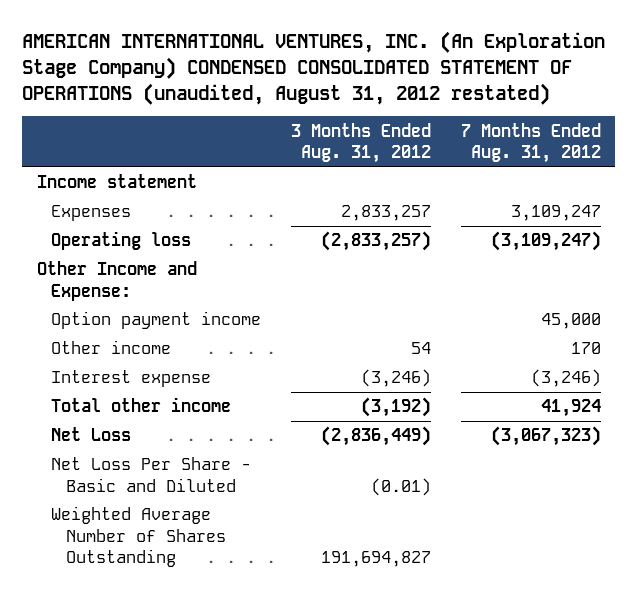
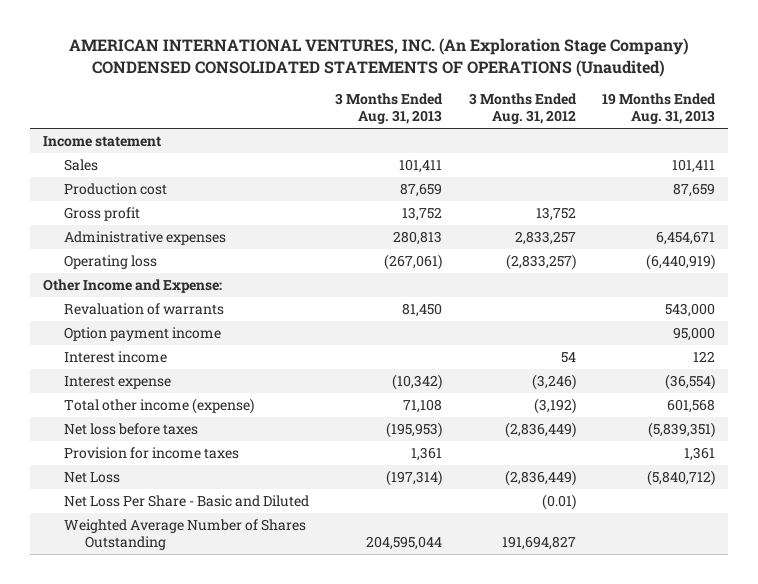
[21,30,605,105] AMERICAN INTERNATIONAL VENTURES, INC. (An Exploration Stage Company) CONDENSED CONSOLIDATED STATEMENT OF OPERATIONS (unaudited, August 31, 2012 restated) -> [68,38,689,78] AMERICAN INTERNATIONAL VENTURES, INC. (An Exploration Stage Company) CONDENSED CONSOLIDATED STATEMENTS OF OPERATIONS (Unaudited)
[460,122,601,164] 7 Months Ended Aug. 31, 2012 -> none
none -> [335,93,444,125] 3 Months Ended Aug. 31, 2013
none -> [602,93,717,125] 19 Months Ended Aug. 31, 2013
none -> [64,159,99,172] Sales
none -> [64,183,168,196] Production cost
none -> [64,207,141,222] Gross profit
[51,205,132,222] Expenses -> [64,231,227,246] Administrative expenses
none -> [64,303,225,316] Revaluation of warrants
[51,340,172,355] Other income -> none
none -> [64,351,168,364] Interest income
[51,397,232,413] Total other income -> [64,398,255,415] Total other income (expense)
none -> [64,423,199,436] Net loss before taxes
none -> [64,447,240,460] Provision for income taxes

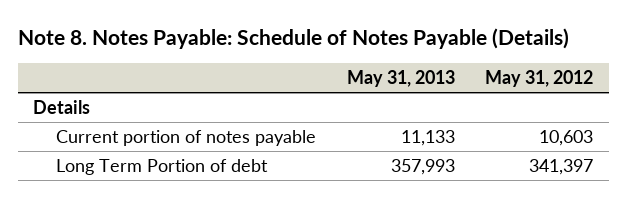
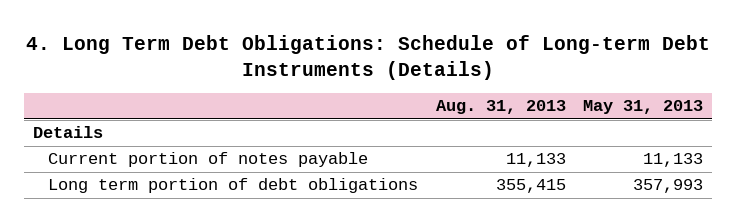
[17,28,569,50] Note 8. Notes Payable: Schedule of Notes Payable (Details) -> [26,35,711,81] 4. Long Term Debt Obligations: Schedule of Long-term Debt Instruments (Details)
[485,70,594,88] May 31, 2012 -> none
none -> [435,100,566,115] Aug. 31, 2013
[56,159,269,176] Long Term Portion of debt -> [48,178,419,194] Long term portion of debt obligations

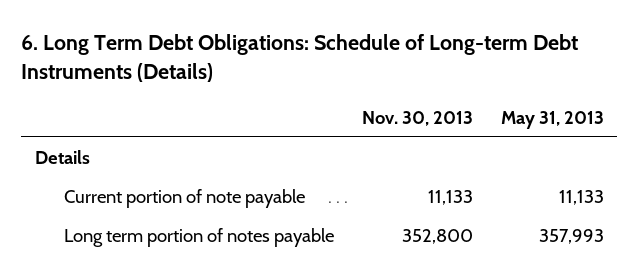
[26,35,711,81] 4. Long Term Debt Obligations: Schedule of Long-term Debt Instruments (Details) -> [21,34,579,83] 6. Long Term Debt Obligations: Schedule of Long-term Debt Instruments (Details)
[435,100,566,115] Aug. 31, 2013 -> none
none -> [362,110,474,126] Nov. 30, 2013
[48,152,369,168] Current portion of notes payable -> [64,188,306,208] Current portion of note payable
[48,178,419,194] Long term portion of debt obligations -> [64,227,335,247] Long term portion of notes payable

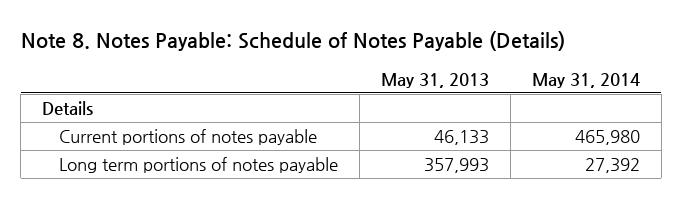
[21,34,579,83] 6. Long Term Debt Obligations: Schedule of Long-term Debt Instruments (Details) -> [20,31,565,52] Note 8. Notes Payable: Schedule of Notes Payable (Details)
[362,110,474,126] Nov. 30, 2013 -> none
none -> [531,72,640,88] May 31, 2014
[64,188,306,208] Current portion of note payable -> [58,128,317,145] Current portions of notes payable
[558,189,604,205] 11,133 -> [433,129,489,145] 46,133
[64,227,335,247] Long term portion of notes payable -> [58,156,338,173] Long term portions of notes payable

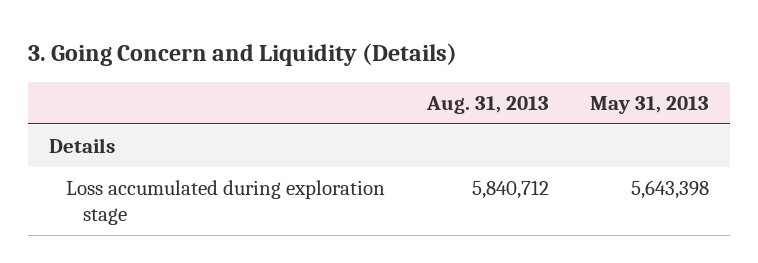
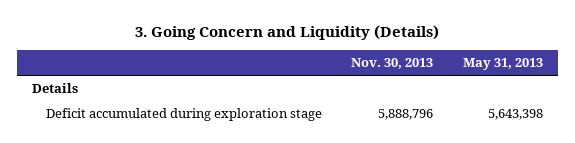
[425,96,549,115] Aug. 31, 2013 -> none
none -> [351,58,434,70] Nov. 30, 2013
[66,179,386,226] Loss accumulated during exploration stage -> [45,108,322,122] Deficit accumulated during exploration stage

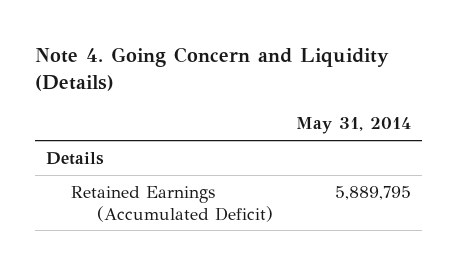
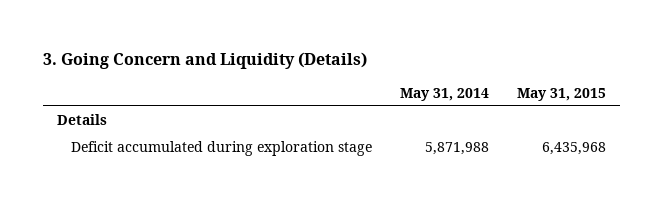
[34,46,389,92] Note 4. Going Concern and Liquidity (Details) -> [43,52,368,70] 3. Going Concern and Liquidity (Details)
none -> [516,87,606,101] May 31, 2015
[71,185,273,222] Retained Earnings (Accumulated Deficit) -> [70,141,372,157] Deficit accumulated during exploration stage
[334,185,411,200] 5,889,795 -> [424,142,489,156] 5,871,988

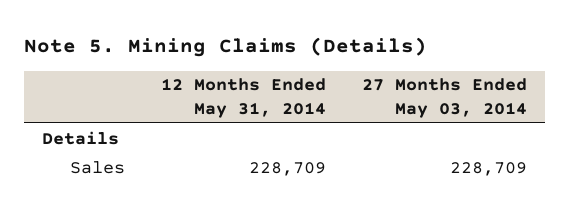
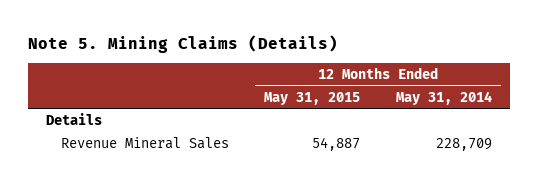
[361,78,527,118] 27 Months Ended May 03, 2014 -> none
none -> [264,91,361,105] May 31, 2015
[69,160,125,174] Sales -> [60,137,229,150] Revenue Mineral Sales

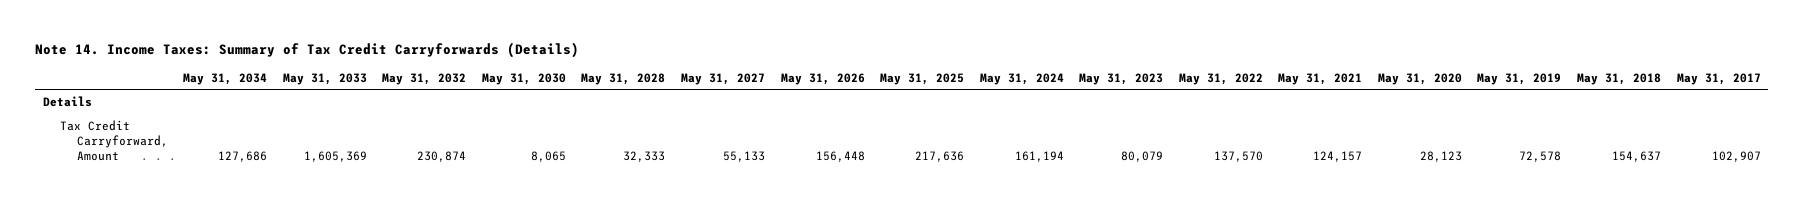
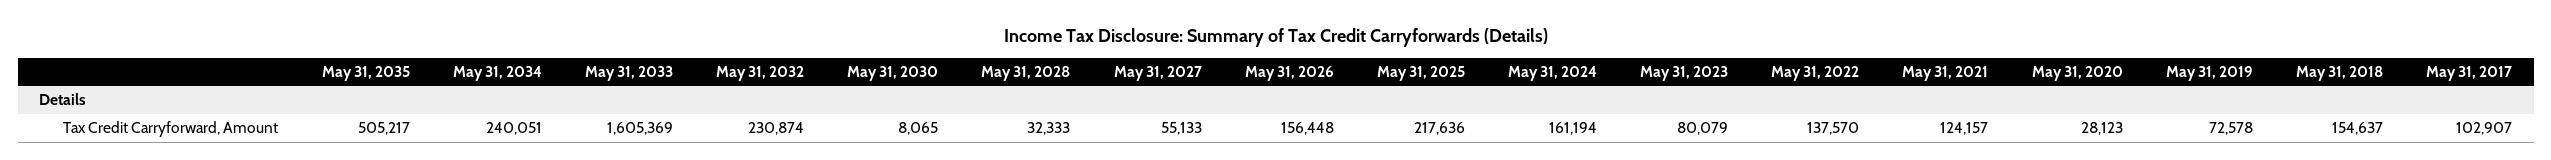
[35,41,580,58] Note 14. Income Taxes: Summary of Tax Credit Carryforwards (Details) -> [1003,28,1548,48] Income Tax Disclosure: Summary of Tax Credit Carryforwards (Details)
none -> [321,65,410,81] May 31, 2035
[218,150,268,162] 127,686 -> [485,122,542,136] 240,051

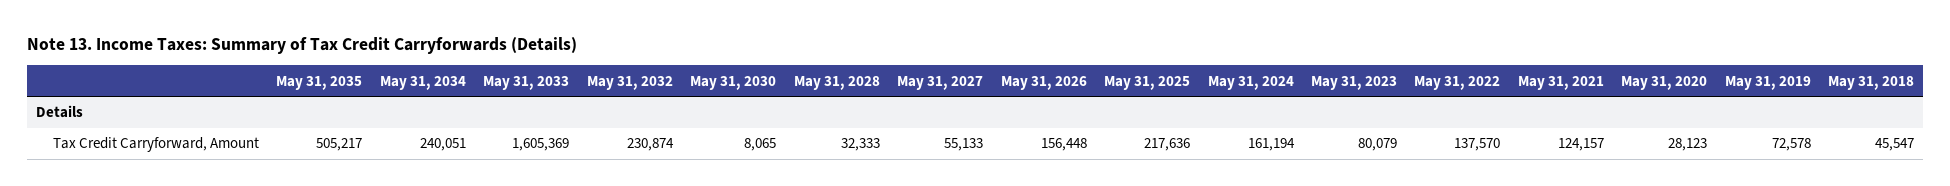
[1003,28,1548,48] Income Tax Disclosure: Summary of Tax Credit Carryforwards (Details) -> [26,37,577,55] Note 13. Income Taxes: Summary of Tax Credit Carryforwards (Details)
[2426,65,2513,81] May 31, 2017 -> none
[2331,122,2383,136] 154,637 -> [1875,138,1915,152] 45,547

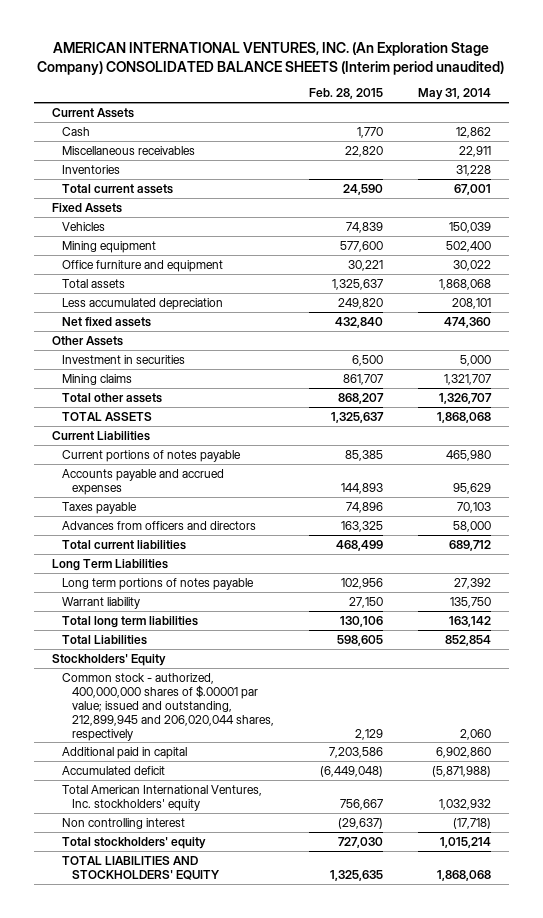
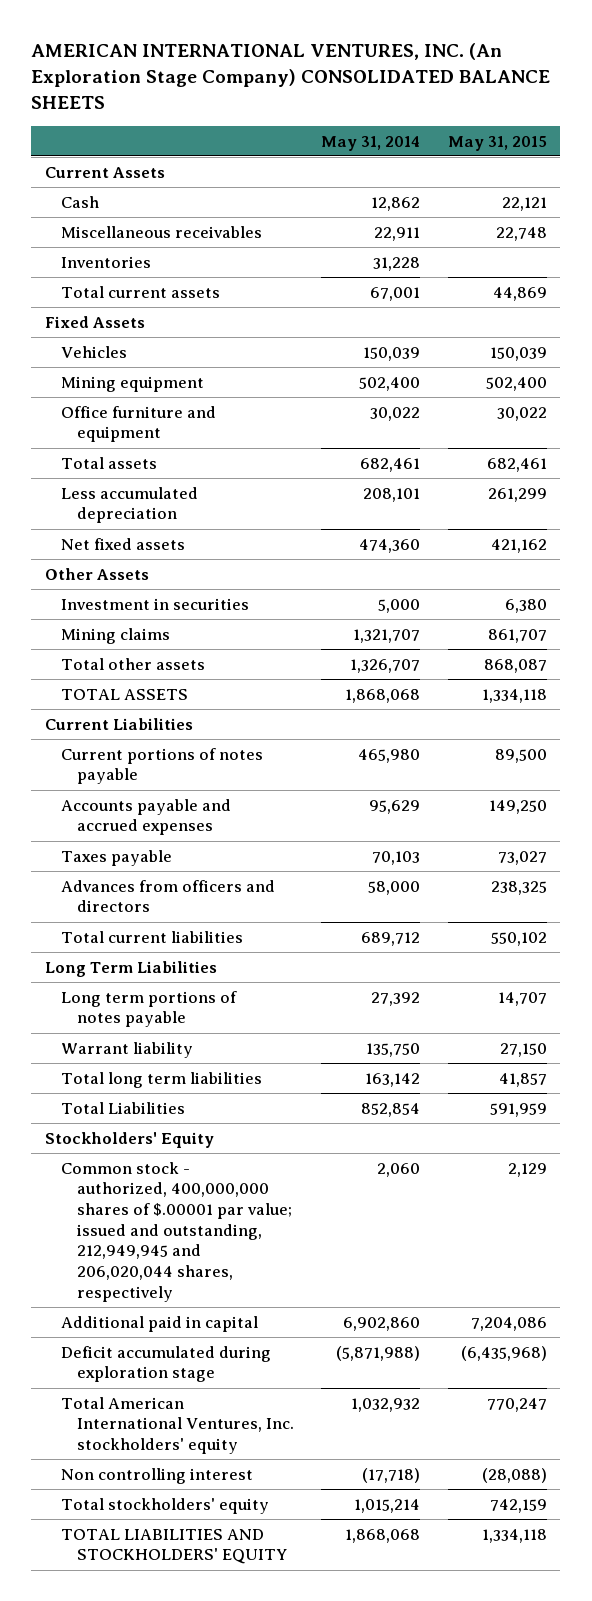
[37,41,505,75] AMERICAN INTERNATIONAL VENTURES, INC. (An Exploration Stage Company) CONSOLIDATED BALANCE SHEETS (Interim period unaudited) -> [31,43,551,110] AMERICAN INTERNATIONAL VENTURES, INC. (An Exploration Stage Company) CONSOLIDATED BALANCE SHEETS
[309,88,384,100] Feb. 28, 2015 -> none
none -> [447,135,547,151] May 31, 2015
[439,278,492,290] 1,868,068 -> [360,457,421,472] 682,461
[61,672,275,741] Common stock - authorized, 400,000,000 shares of $.00001 par value; issued and outstanding, 212,899,945 and 206,020,044 shares, respectively -> [60,1161,292,1302] Common stock - authorized, 400,000,000 shares of $.00001 par value; issued and outstanding, 212,949,945 and 206,020,044 shares, respectively
[61,765,165,775] Accumulated deficit -> [60,1345,271,1383] Deficit accumulated during exploration stage

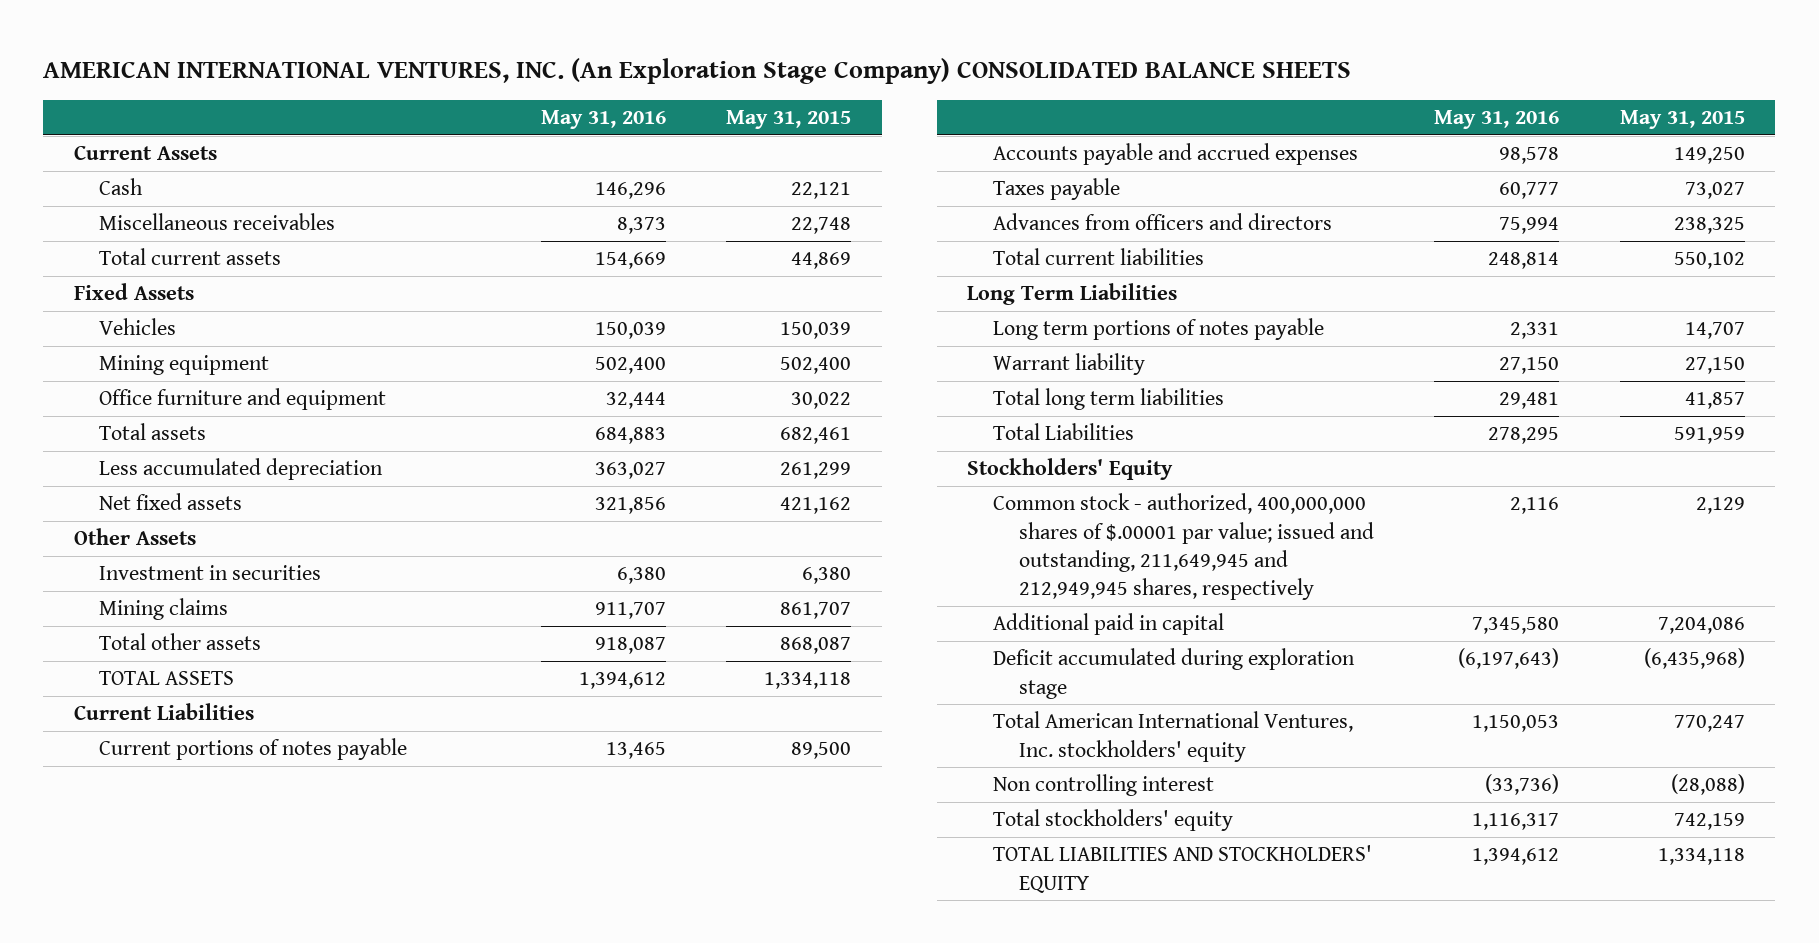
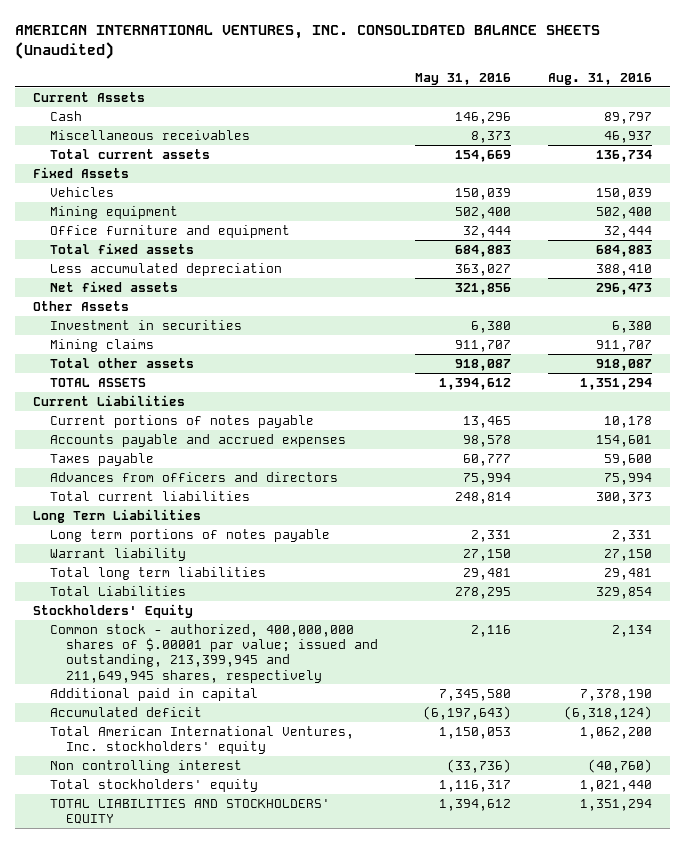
[43,57,1352,84] AMERICAN INTERNATIONAL VENTURES, INC. (An Exploration Stage Company) CONSOLIDATED BALANCE SHEETS -> [15,25,601,60] AMERICAN INTERNATIONAL VENTURES, INC. CONSOLIDATED BALANCE SHEETS (Unaudited)
[726,110,852,130] May 31, 2015 -> none
none -> [547,73,652,86] Aug. 31, 2016
[99,423,207,441] Total assets -> [49,242,194,254] Total fixed assets
[992,493,1374,600] Common stock - authorized, 400,000,000 shares of $.00001 par value; issued and outstanding, 211,649,945 and 212,949,945 shares, respectively -> [49,623,379,683] Common stock - authorized, 400,000,000 shares of $.00001 par value; issued and outstanding, 213,399,945 and 211,649,945 shares, respectively
[992,648,1355,699] Deficit accumulated during exploration stage -> [49,706,202,717] Accumulated deficit

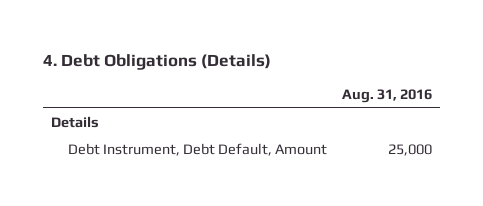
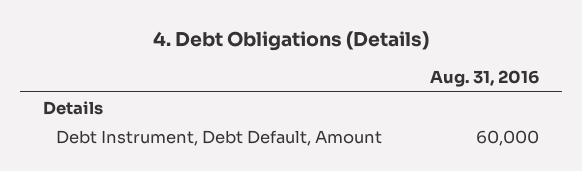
[387,144,432,157] 25,000 -> [475,129,539,146] 60,000

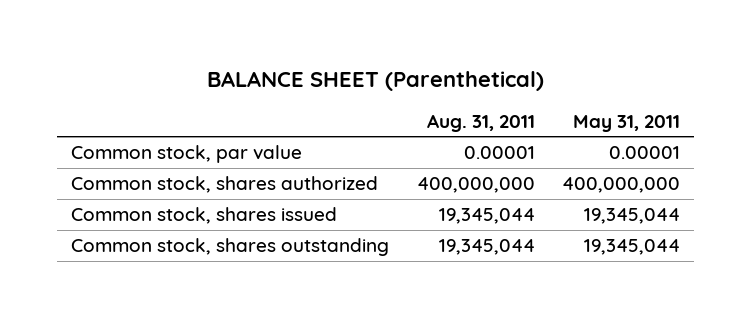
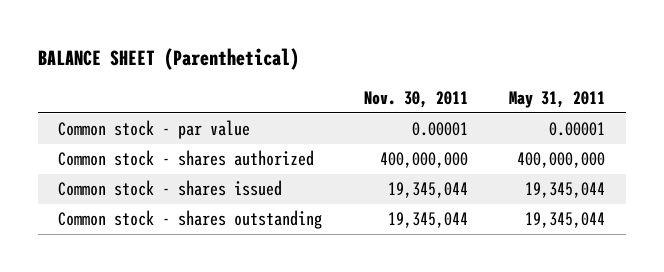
[426,113,535,132] Aug. 31, 2011 -> none
none -> [363,91,468,109] Nov. 30, 2011
[71,145,303,164] Common stock, par value -> [58,120,251,140] Common stock - par value
[71,176,379,194] Common stock, shares authorized -> [58,150,315,167] Common stock - shares authorized
[71,207,338,225] Common stock, shares issued -> [58,180,283,197] Common stock - shares issued
[71,238,390,257] Common stock, shares outstanding -> [58,210,323,230] Common stock - shares outstanding

